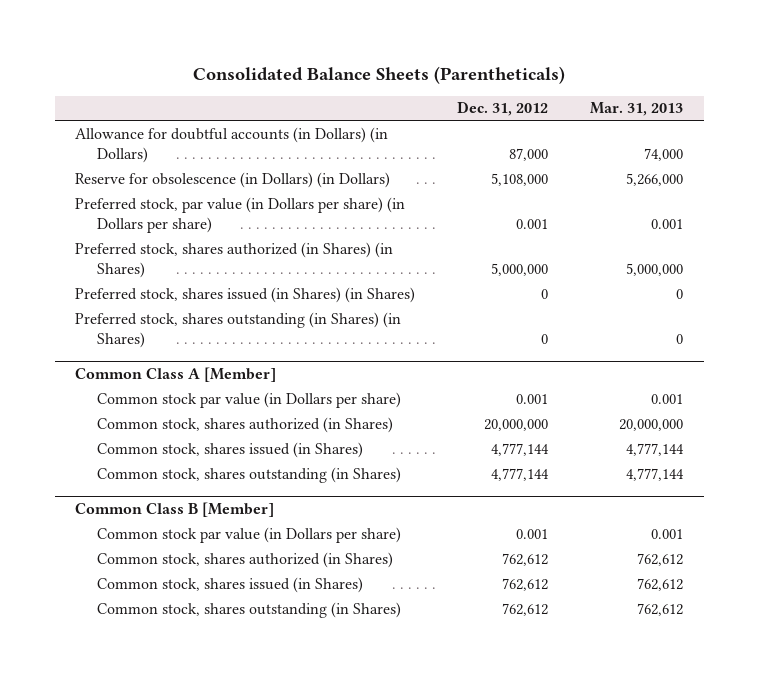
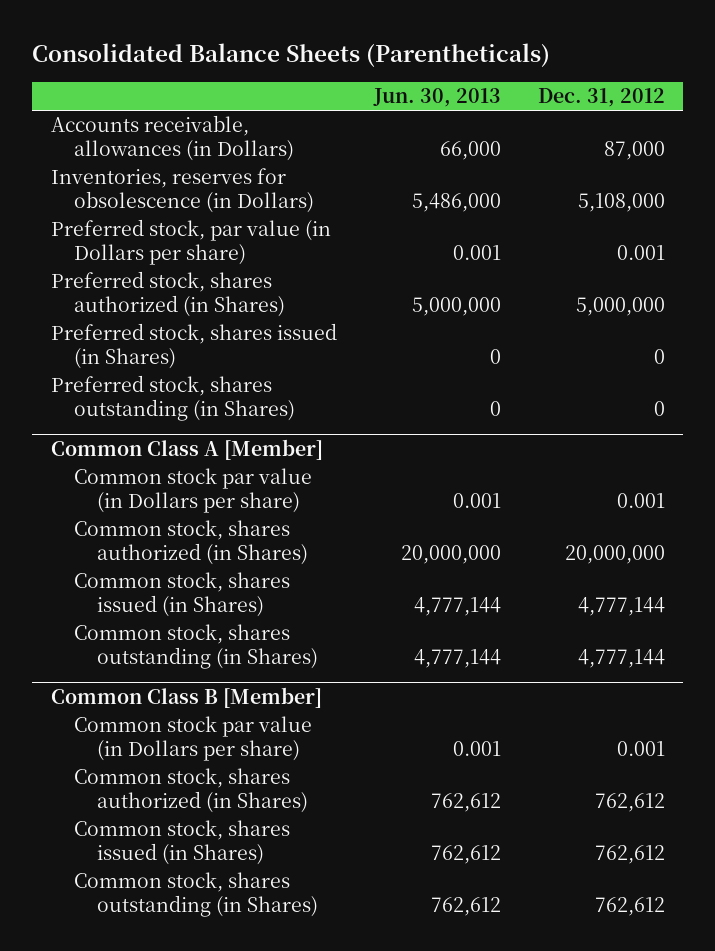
[589,102,683,117] Mar. 31, 2013 -> none
none -> [372,88,501,108] Jun. 30, 2013
[75,126,389,164] Allowance for doubtful accounts (in Dollars) (in Dollars) -> [50,115,294,162] Accounts receivable, allowances (in Dollars)
[75,171,391,188] Reserve for obsolescence (in Dollars) (in Dollars) -> [50,168,314,214] Inventories, reserves for obsolescence (in Dollars)
[75,196,406,234] Preferred stock, par value (in Dollars per share) (in Dollars per share) -> [50,219,331,266] Preferred stock, par value (in Dollars per share)
[75,241,394,279] Preferred stock, shares authorized (in Shares) (in Shares) -> [50,271,285,318] Preferred stock, shares authorized (in Shares)
[75,286,416,303] Preferred stock, shares issued (in Shares) (in Shares) -> [50,323,337,370] Preferred stock, shares issued (in Shares)
[75,311,402,349] Preferred stock, shares outstanding (in Shares) (in Shares) -> [50,375,295,422] Preferred stock, shares outstanding (in Shares)

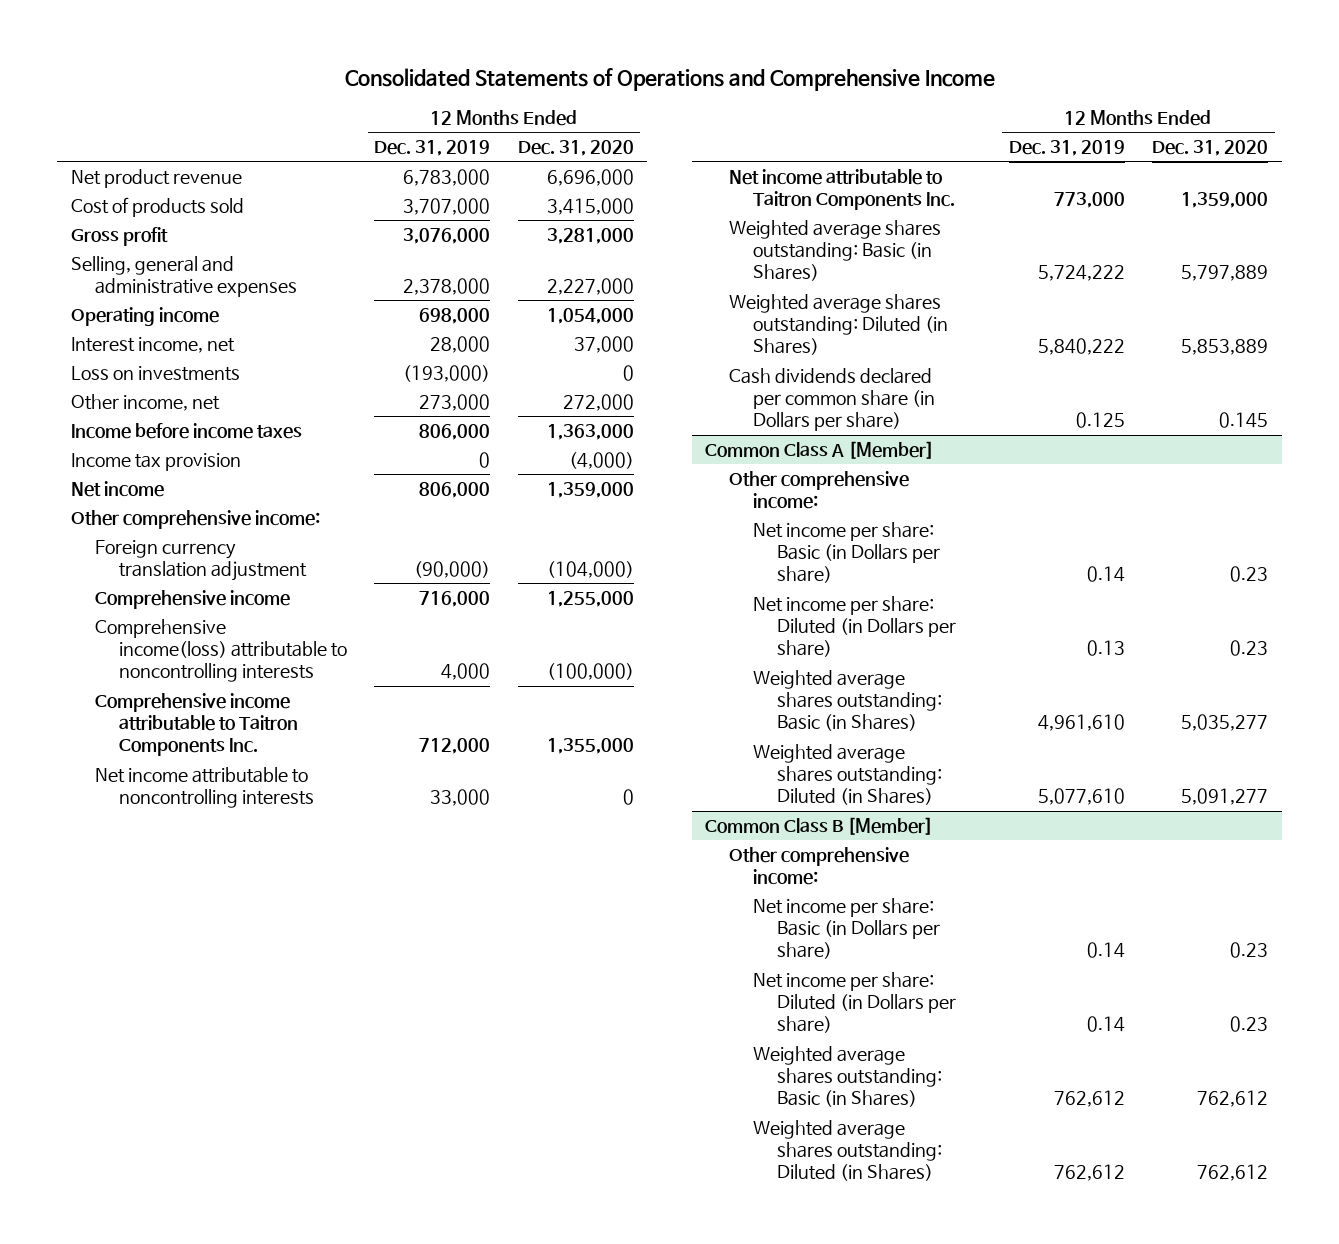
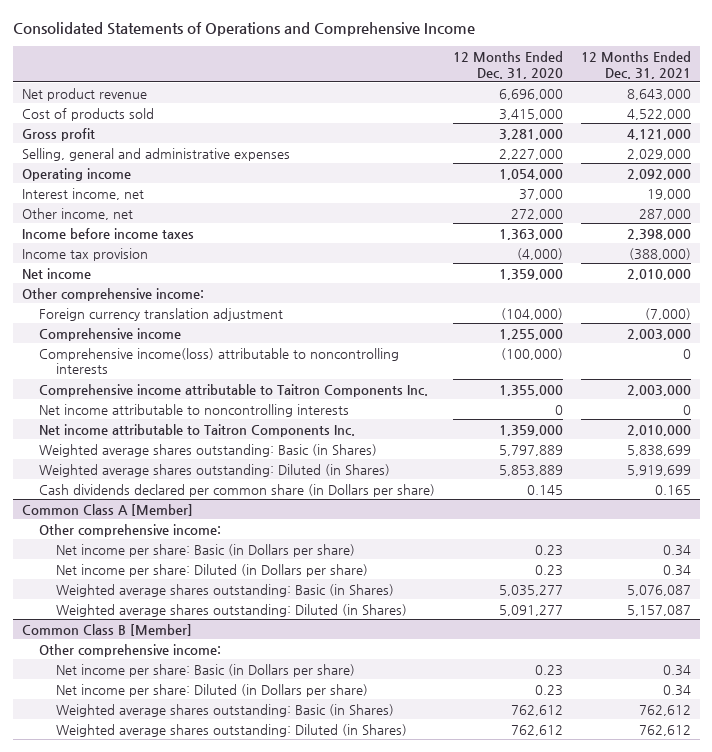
[374,140,491,157] Dec. 31, 2019 -> none
none -> [580,50,691,79] 12 Months Ended Dec. 31, 2021
[71,366,241,382] Loss on investments -> none

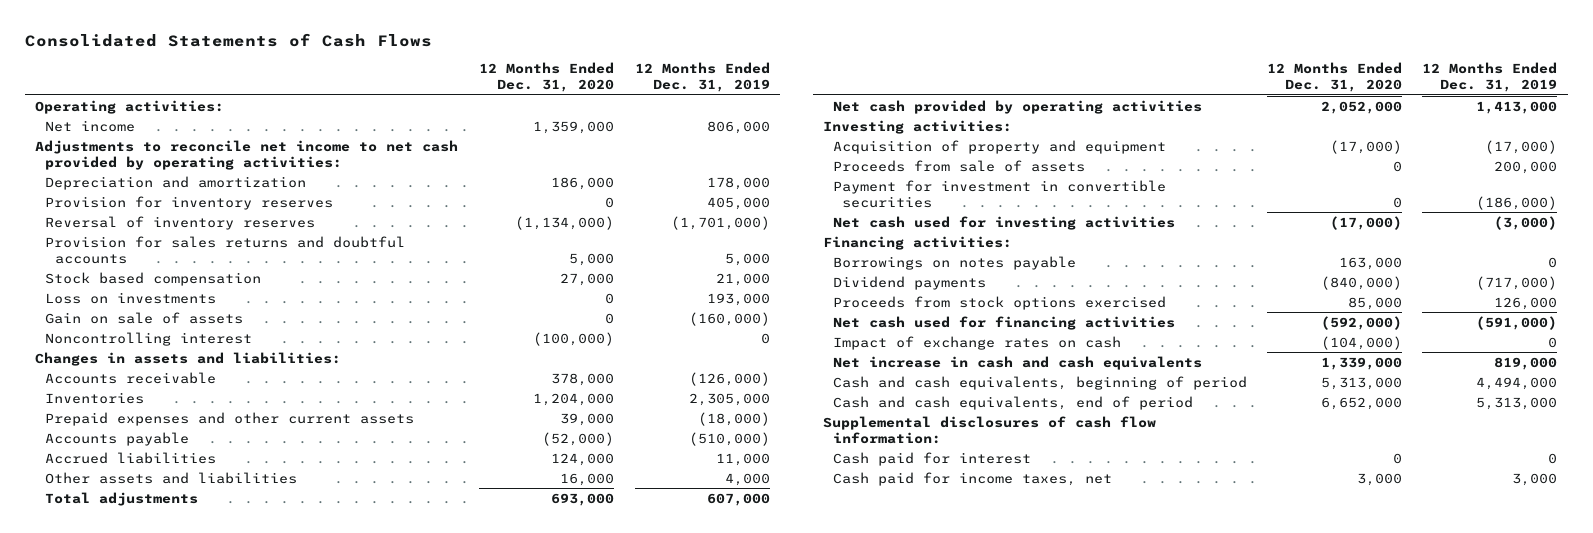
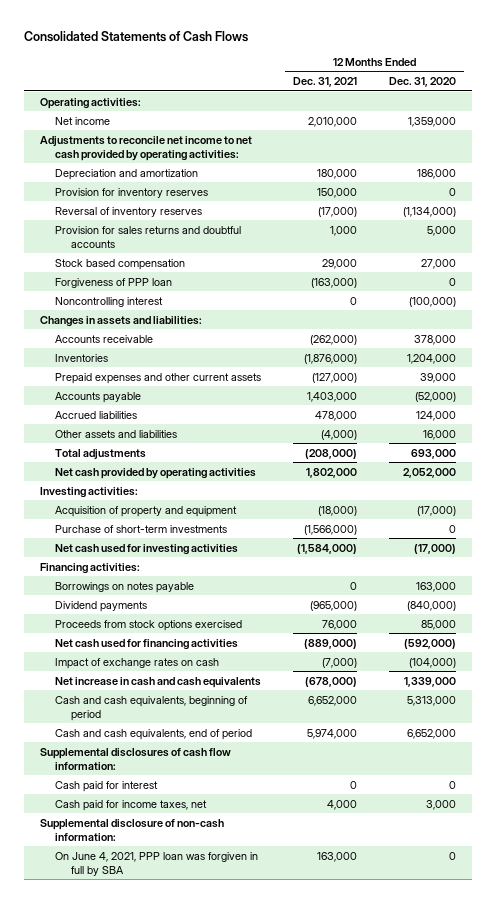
[634,62,770,93] 12 Months Ended Dec. 31, 2019 -> none
none -> [293,77,358,88] Dec. 31, 2021
[45,291,217,304] Loss on investments -> none
[45,311,244,324] Gain on sale of assets -> none
none -> [55,277,173,288] Forgiveness of PPP loan
[832,159,1085,172] Proceeds from sale of assets -> none
[832,179,1166,208] Payment for investment in convertible securities -> none
none -> [55,524,228,533] Purchase of short-term investments
none -> [39,818,224,841] Supplemental disclosure of non-cash information:
none -> [55,851,259,876] On June 4, 2021, PPP loan was forgiven in full by SBA

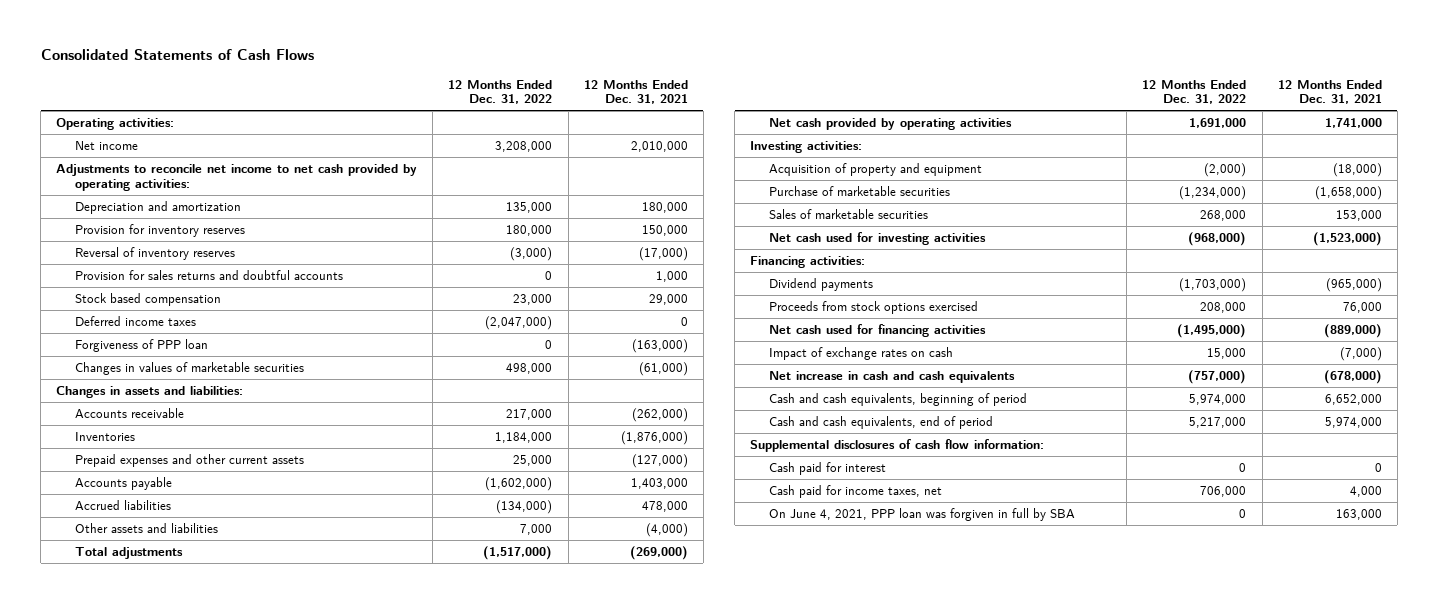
[389,77,457,88] Dec. 31, 2020 -> none
none -> [448,79,553,105] 12 Months Ended Dec. 31, 2022
none -> [75,315,197,326] Deferred income taxes
[55,296,164,307] Noncontrolling interest -> none
none -> [75,361,305,375] Changes in values of marketable securities
[305,448,358,459] (208,000) -> [629,545,688,560] (269,000)
[306,467,358,478] 1,802,000 -> [1324,117,1382,128] 1,741,000
[55,524,228,533] Purchase of short-term investments -> [769,185,951,196] Purchase of marketable securities
[304,524,358,535] (1,566,000) -> [1314,185,1382,200] (1,658,000)
none -> [769,208,929,219] Sales of marketable securities
[297,543,358,554] (1,584,000) -> [1312,231,1382,246] (1,523,000)
[55,581,195,593] Borrowings on notes payable -> none
[39,818,224,841] Supplemental disclosure of non-cash information: -> none

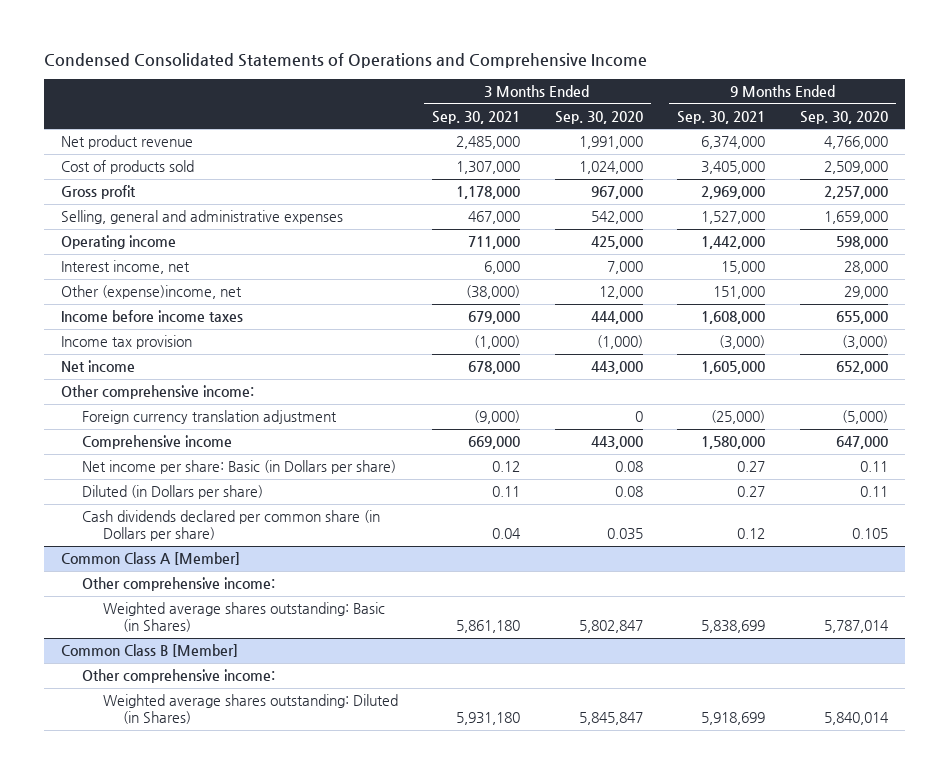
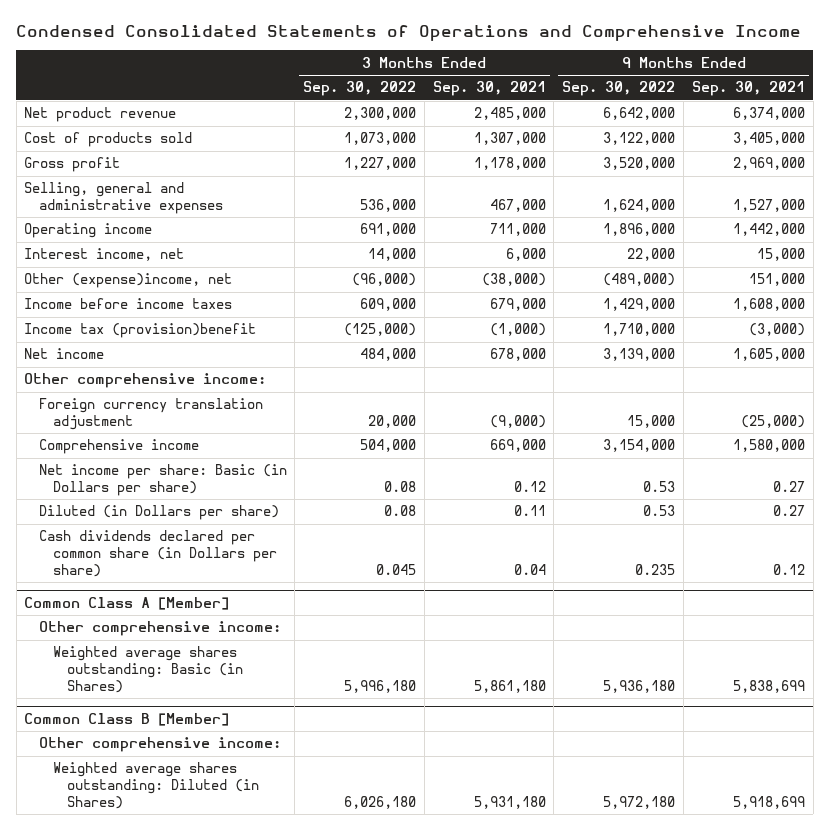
[554,110,643,124] Sep. 30, 2020 -> none
[799,110,888,124] Sep. 30, 2020 -> none
none -> [303,81,417,97] Sep. 30, 2022
none -> [562,81,676,97] Sep. 30, 2022
[61,335,193,350] Income tax provision -> [24,323,257,339] Income tax (provision)benefit

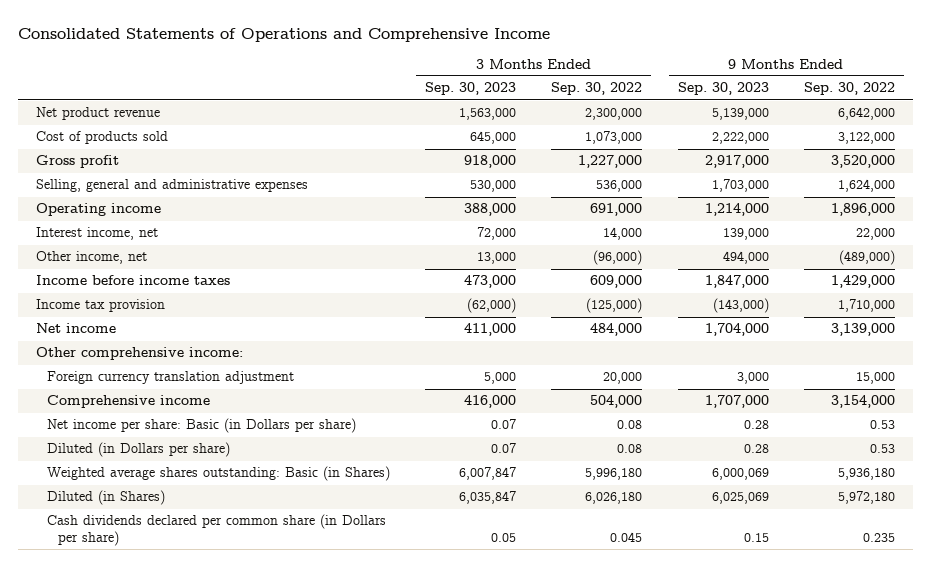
[16,25,802,42] Condensed Consolidated Statements of Operations and Comprehensive Income -> [18,27,551,42] Consolidated Statements of Operations and Comprehensive Income
[432,81,546,97] Sep. 30, 2021 -> none
[691,81,805,97] Sep. 30, 2021 -> none
none -> [425,82,517,96] Sep. 30, 2023
none -> [677,82,769,96] Sep. 30, 2023
[24,273,233,289] Other (expense)income, net -> [35,251,147,265] Other income, net
[24,323,257,339] Income tax (provision)benefit -> [35,299,165,313] Income tax provision
[24,596,230,610] Common Class A [Member] -> none
[38,621,281,637] Other comprehensive income: -> none
[24,712,230,726] Common Class B [Member] -> none
[38,737,281,753] Other comprehensive income: -> none
[52,762,260,810] Weighted average shares outstanding: Diluted (in Shares) -> [46,490,165,506] Diluted (in Shares)
[38,530,277,578] Cash dividends declared per common share (in Dollars per share) -> [46,514,386,546] Cash dividends declared per common share (in Dollars per share)

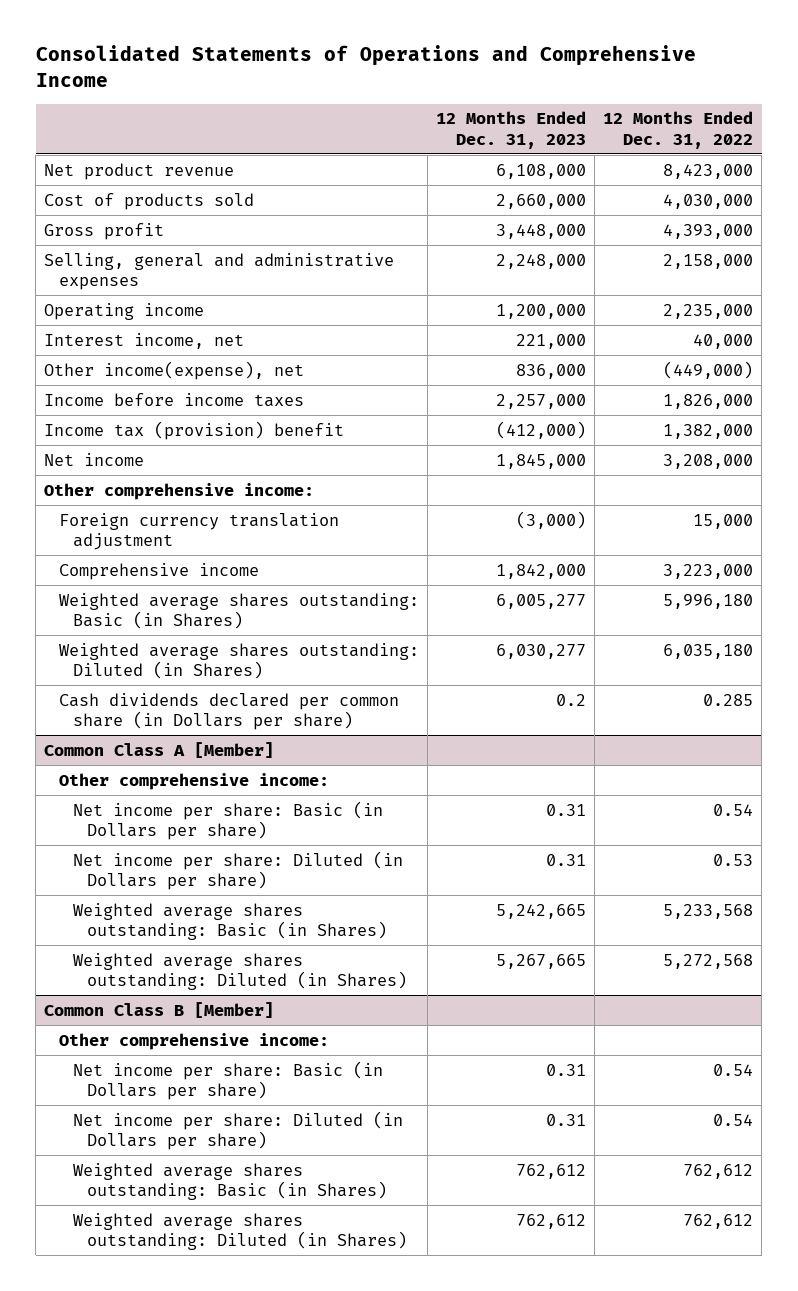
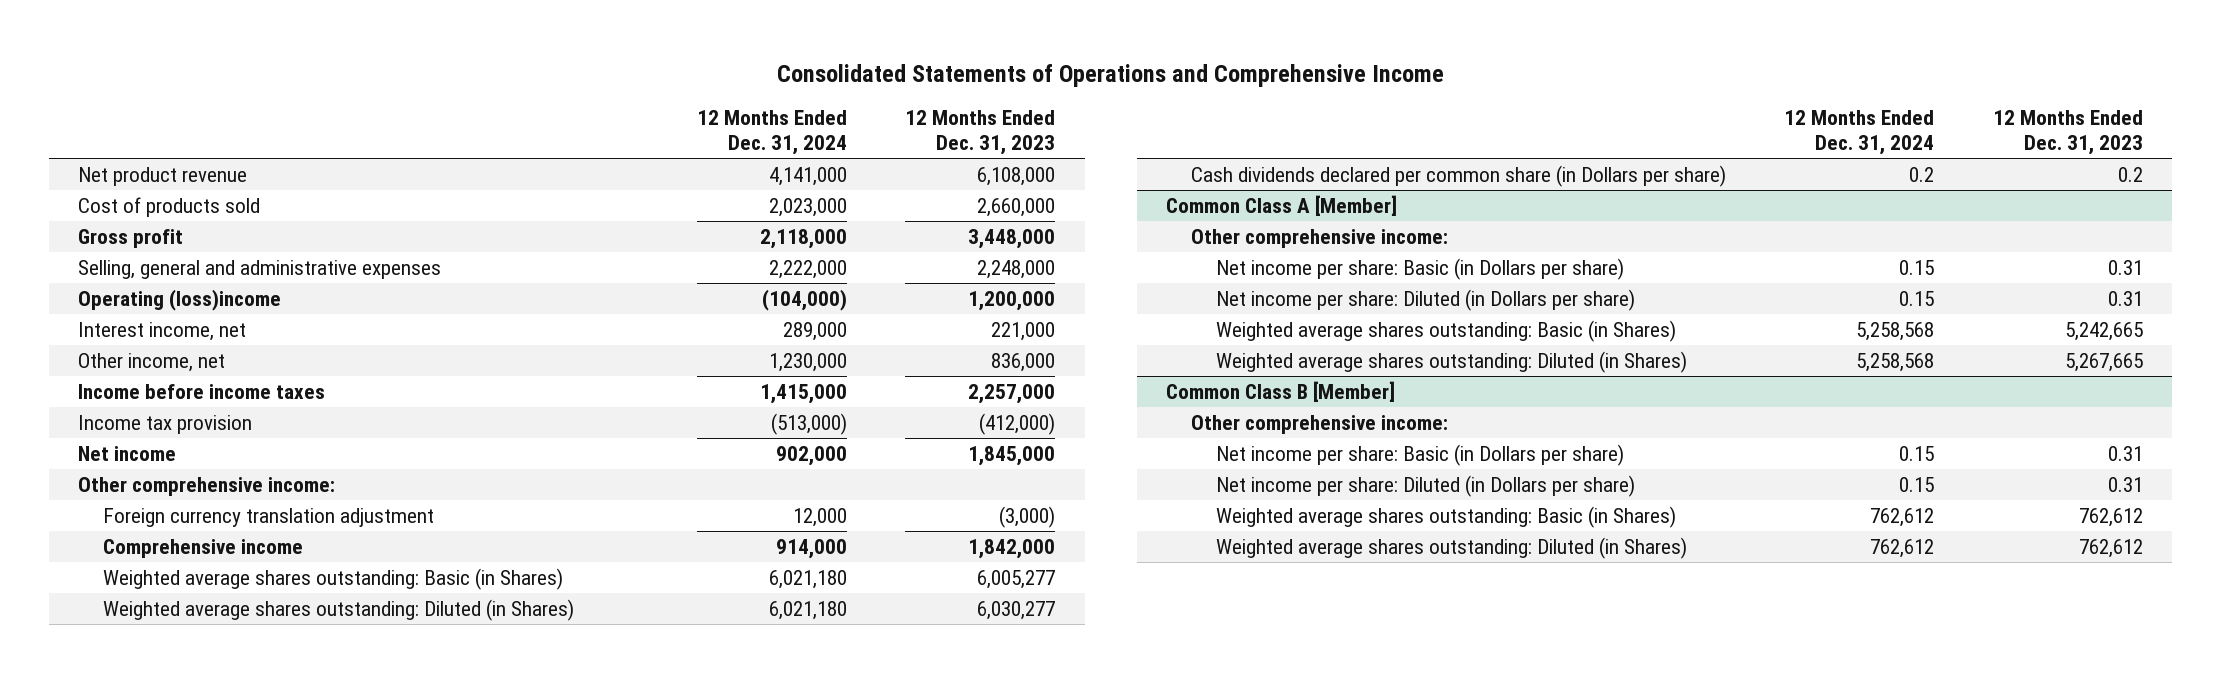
[603,111,754,149] 12 Months Ended Dec. 31, 2022 -> none
none -> [696,110,847,156] 12 Months Ended Dec. 31, 2024
[44,302,205,320] Operating income -> [78,288,282,311] Operating (loss)income
[44,360,305,380] Other income(expense), net -> [78,352,226,372] Other income, net
[44,420,345,440] Income tax (provision) benefit -> [78,414,253,434] Income tax provision

